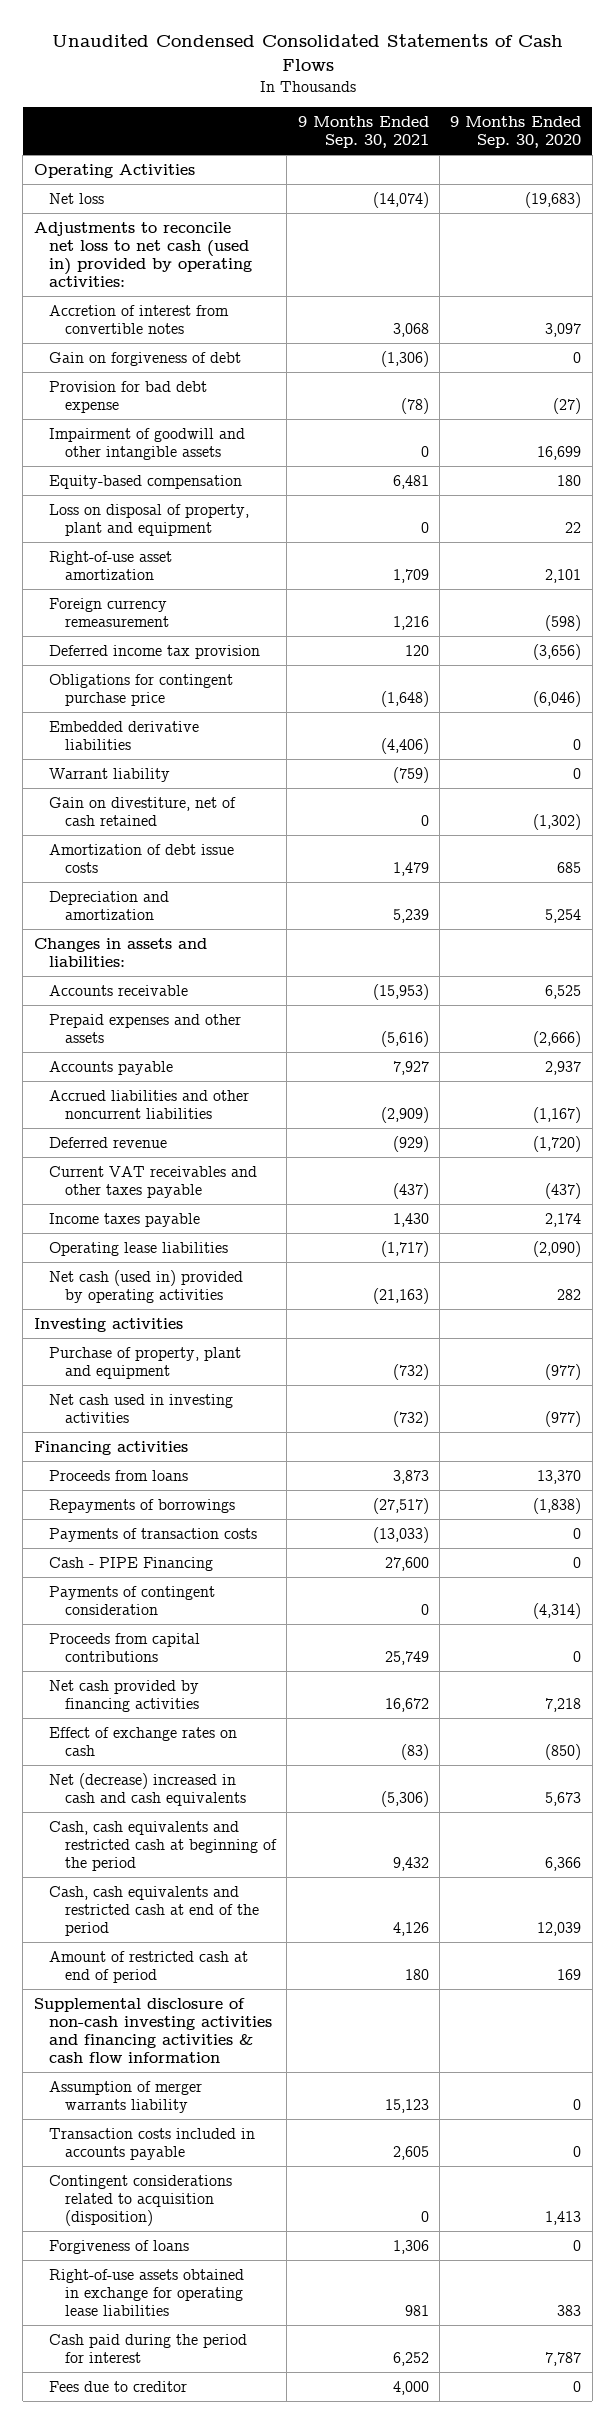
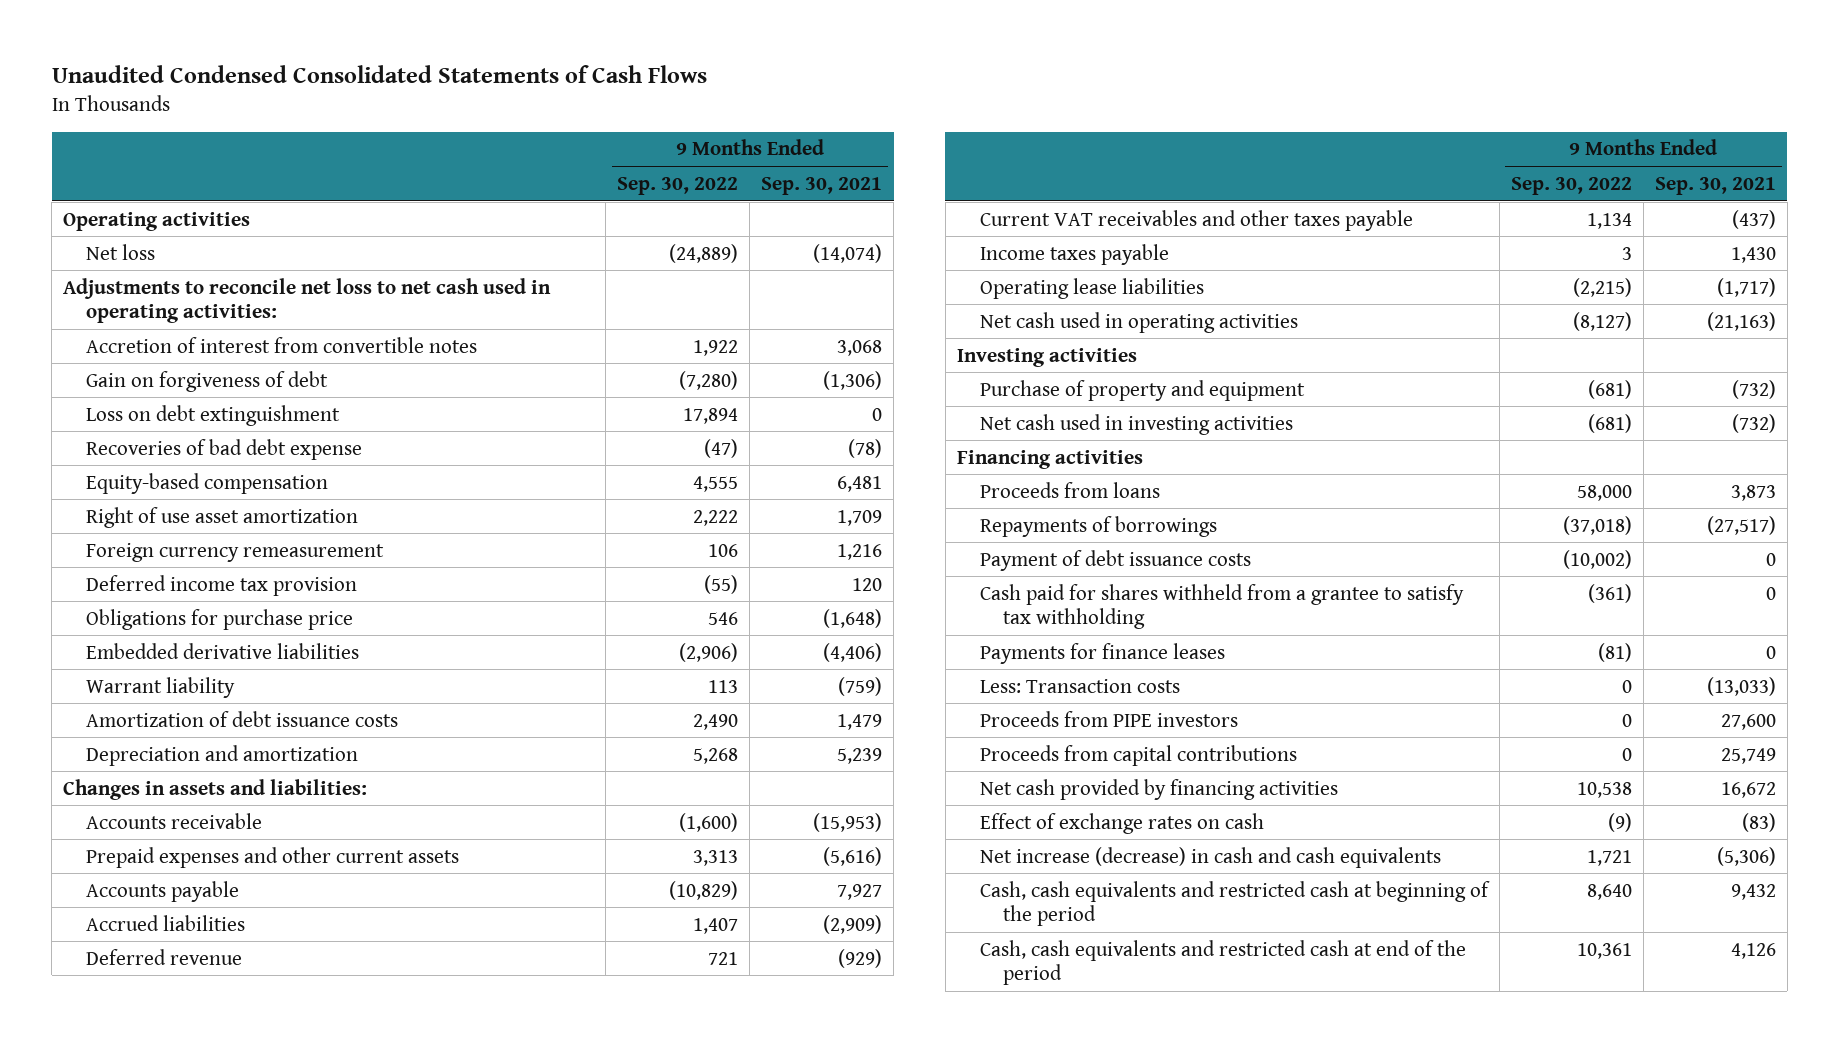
[450,116,582,149] 9 Months Ended Sep. 30, 2020 -> none
none -> [617,176,739,195] Sep. 30, 2022
[33,163,195,178] Operating Activities -> [63,211,251,231] Operating activities
[33,221,253,287] Adjustments to reconcile net loss to net cash (used in) provided by operating activities: -> [63,277,552,323] Adjustments to reconcile net loss to net cash used in operating activities:
[49,380,208,413] Provision for bad debt expense -> none
[49,427,246,460] Impairment of goodwill and other intangible assets -> none
none -> [86,404,341,426] Loss on debt extinguishment
none -> [86,438,363,460] Recoveries of bad debt expense
[49,503,250,536] Loss on disposal of property, plant and equipment -> none
[49,550,173,580] Right-of-use asset amortization -> [86,506,359,528] Right of use asset amortization
[49,673,234,706] Obligations for contingent purchase price -> [86,608,354,630] Obligations for purchase price
[49,796,237,826] Gain on divestiture, net of cash retained -> none
[49,843,235,873] Amortization of debt issue costs -> [86,710,399,727] Amortization of debt issuance costs
[49,1013,242,1043] Prepaid expenses and other assets -> [86,846,460,868] Prepaid expenses and other current assets
[49,1089,250,1119] Accrued liabilities and other noncurrent liabilities -> [86,914,246,931] Accrued liabilities
[49,1269,244,1303] Net cash (used in) provided by operating activities -> [979,311,1298,333] Net cash used in operating activities
[49,1346,242,1379] Purchase of property, plant and equipment -> [979,379,1305,401] Purchase of property and equipment
[49,1585,216,1615] Payments of contingent consideration -> none
none -> [979,549,1251,571] Payment of debt issuance costs
none -> [979,583,1464,629] Cash paid for shares withheld from a grantee to satisfy tax withholding
none -> [979,642,1225,664] Payments for finance leases
[49,1527,258,1542] Payments of transaction costs -> [979,678,1180,693] Less: Transaction costs
[49,1556,214,1571] Cash - PIPE Financing -> [979,710,1238,727] Proceeds from PIPE investors
[49,1772,246,1806] Net (decrease) increased in cash and cash equivalents -> [979,846,1441,868] Net increase (decrease) in cash and cash equivalents
[49,1950,249,1983] Amount of restricted cash at end of period -> none
[33,1997,273,2063] Supplemental disclosure of non-cash investing activities and financing activities & cash flow information -> none
[49,2080,203,2113] Assumption of merger warrants liability -> none
[49,2127,256,2160] Transaction costs included in accounts payable -> none
[49,2174,233,2226] Contingent considerations related to acquisition (disposition) -> none
[49,2239,190,2254] Forgiveness of loans -> none
[49,2268,245,2316] Right-of-use assets obtained in exchange for operating lease liabilities -> none
[49,2333,248,2363] Cash paid during the period for interest -> none
[49,2380,188,2392] Fees due to creditor -> none

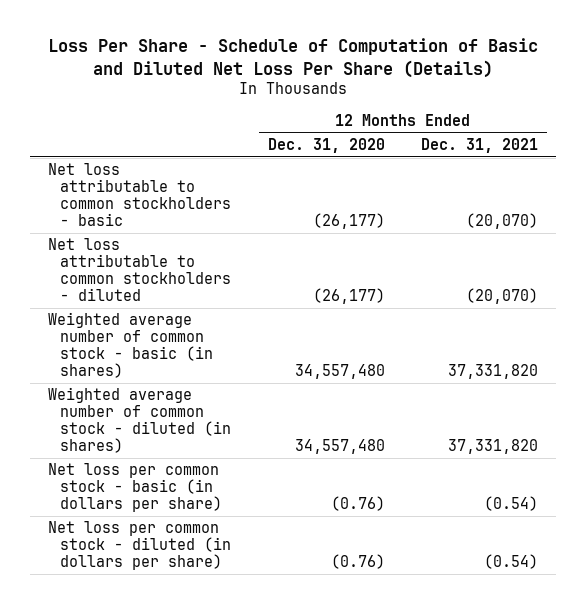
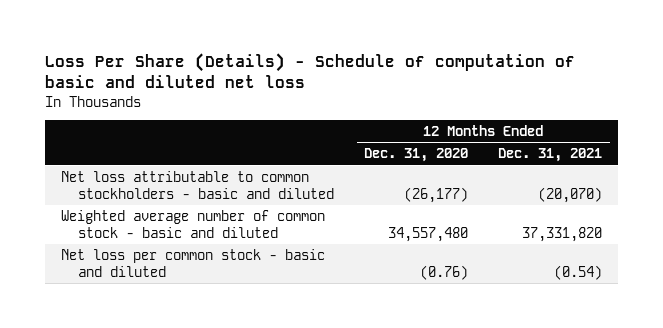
[48,38,539,78] Loss Per Share - Schedule of Computation of Basic and Diluted Net Loss Per Share (Details) -> [45,52,576,89] Loss Per Share (Details) - Schedule of computation of basic and diluted net loss
[48,238,232,302] Net loss attributable to common stockholders - diluted -> none
[48,387,232,454] Weighted average number of common stock - diluted (in shares) -> none
[48,521,232,571] Net loss per common stock - diluted (in dollars per share) -> none
[48,163,232,227] Net loss attributable to common stockholders - basic -> [60,170,334,200] Net loss attributable to common stockholders - basic and diluted
[48,312,214,379] Weighted average number of common stock - basic (in shares) -> [60,209,325,239] Weighted average number of common stock - basic and diluted
[48,463,223,513] Net loss per common stock - basic (in dollars per share) -> [60,248,325,278] Net loss per common stock - basic and diluted

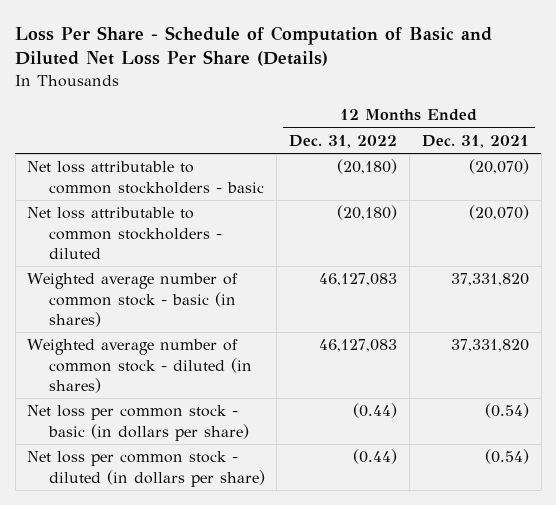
[45,52,576,89] Loss Per Share (Details) - Schedule of computation of basic and diluted net loss -> [15,25,493,67] Loss Per Share - Schedule of Computation of Basic and Diluted Net Loss Per Share (Details)
[364,148,469,163] Dec. 31, 2020 -> none
none -> [289,134,398,148] Dec. 31, 2022
[60,170,334,200] Net loss attributable to common stockholders - basic and diluted -> [27,161,264,194] Net loss attributable to common stockholders - basic
none -> [27,207,222,259] Net loss attributable to common stockholders - diluted
[60,209,325,239] Weighted average number of common stock - basic and diluted -> [27,273,239,327] Weighted average number of common stock - basic (in shares)
none -> [27,339,252,393] Weighted average number of common stock - diluted (in shares)
[60,248,325,278] Net loss per common stock - basic and diluted -> [27,405,249,441] Net loss per common stock - basic (in dollars per share)
none -> [27,451,265,487] Net loss per common stock - diluted (in dollars per share)

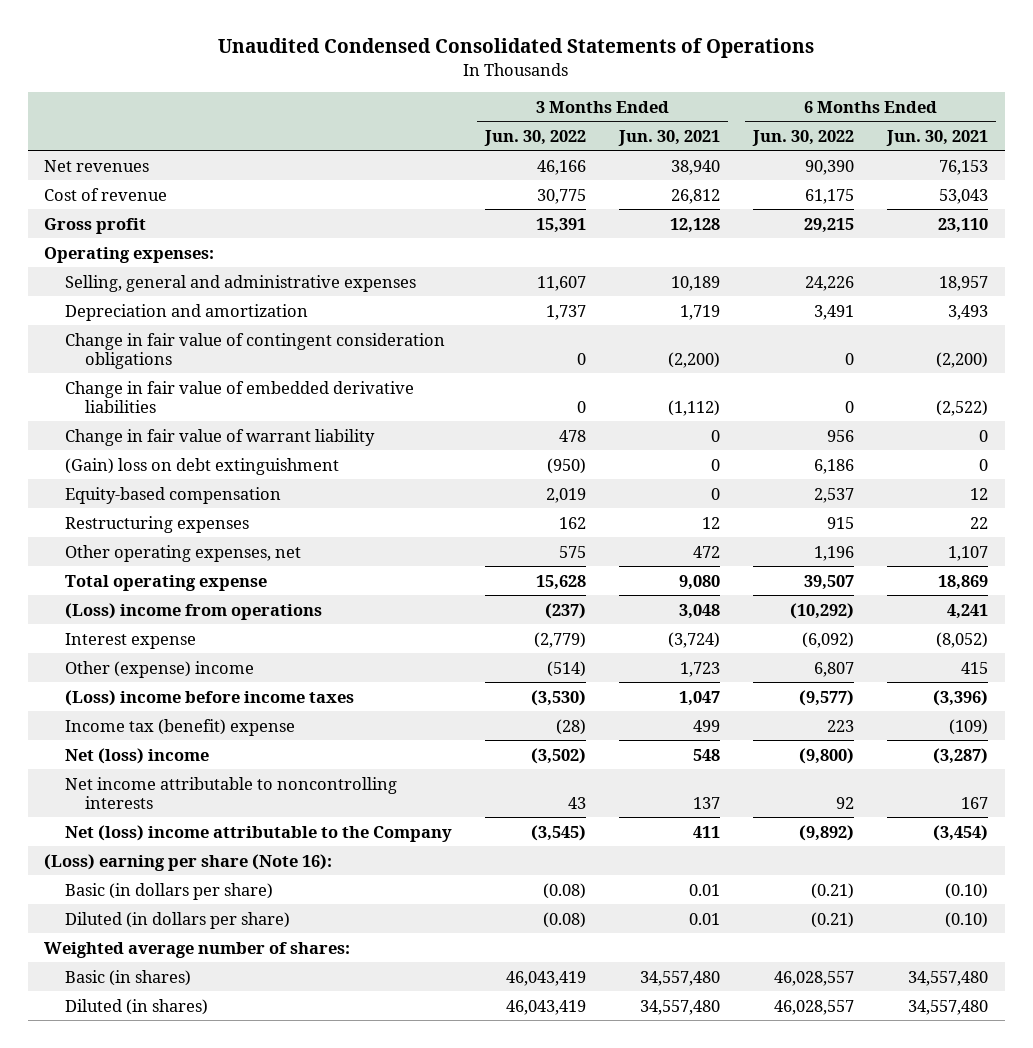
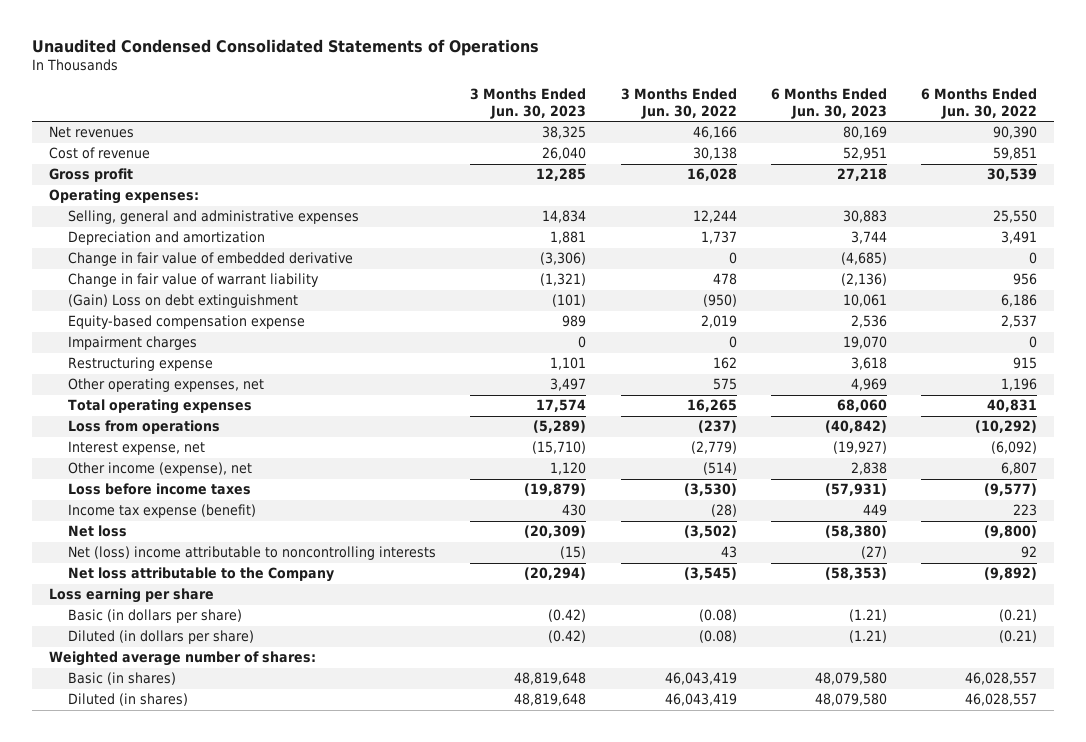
[618,129,721,146] Jun. 30, 2021 -> none
[886,129,989,146] Jun. 30, 2021 -> none
none -> [470,87,587,119] 3 Months Ended Jun. 30, 2023
none -> [770,87,887,119] 6 Months Ended Jun. 30, 2023
[537,188,587,204] 30,775 -> [692,147,737,161] 30,138
[805,188,855,204] 61,175 -> [993,147,1038,161] 59,851
[536,217,587,233] 15,391 -> [686,168,737,182] 16,028
[804,217,855,233] 29,215 -> [987,168,1038,182] 30,539
[537,275,587,291] 11,607 -> [692,210,737,224] 12,244
[805,275,855,291] 24,226 -> [993,210,1038,224] 25,550
[64,332,445,369] Change in fair value of contingent consideration obligations -> none
[64,380,414,413] Change in fair value of embedded derivative liabilities -> [67,252,353,267] Change in fair value of embedded derivative
[64,457,339,475] (Gain) loss on debt extinguishment -> [67,294,298,309] (Gain) Loss on debt extinguishment
[64,486,281,504] Equity-based compensation -> [67,315,305,330] Equity-based compensation expense
none -> [67,336,197,351] Impairment charges
[64,515,249,533] Restructuring expenses -> [67,357,213,372] Restructuring expense
[64,574,267,591] Total operating expense -> [67,399,252,415] Total operating expenses
[536,574,587,590] 15,628 -> [686,399,737,413] 16,265
[804,574,855,590] 39,507 -> [987,399,1038,413] 40,831
[64,602,322,620] (Loss) income from operations -> [67,420,220,435] Loss from operations
[64,632,196,649] Interest expense -> [67,441,205,456] Interest expense, net
[64,660,254,678] Other (expense) income -> [67,462,252,477] Other income (expense), net
[64,689,354,706] (Loss) income before income taxes -> [67,483,251,496] Loss before income taxes
[64,718,295,736] Income tax (benefit) expense -> [67,504,256,519] Income tax expense (benefit)
[64,747,209,764] Net (loss) income -> [67,525,127,538] Net loss
[64,776,397,809] Net income attributable to noncontrolling interests -> [67,546,436,561] Net (loss) income attributable to noncontrolling interests
[64,824,452,842] Net (loss) income attributable to the Company -> [67,567,334,583] Net loss attributable to the Company
[44,853,333,871] (Loss) earning per share (Note 16): -> [48,588,214,604] Loss earning per share

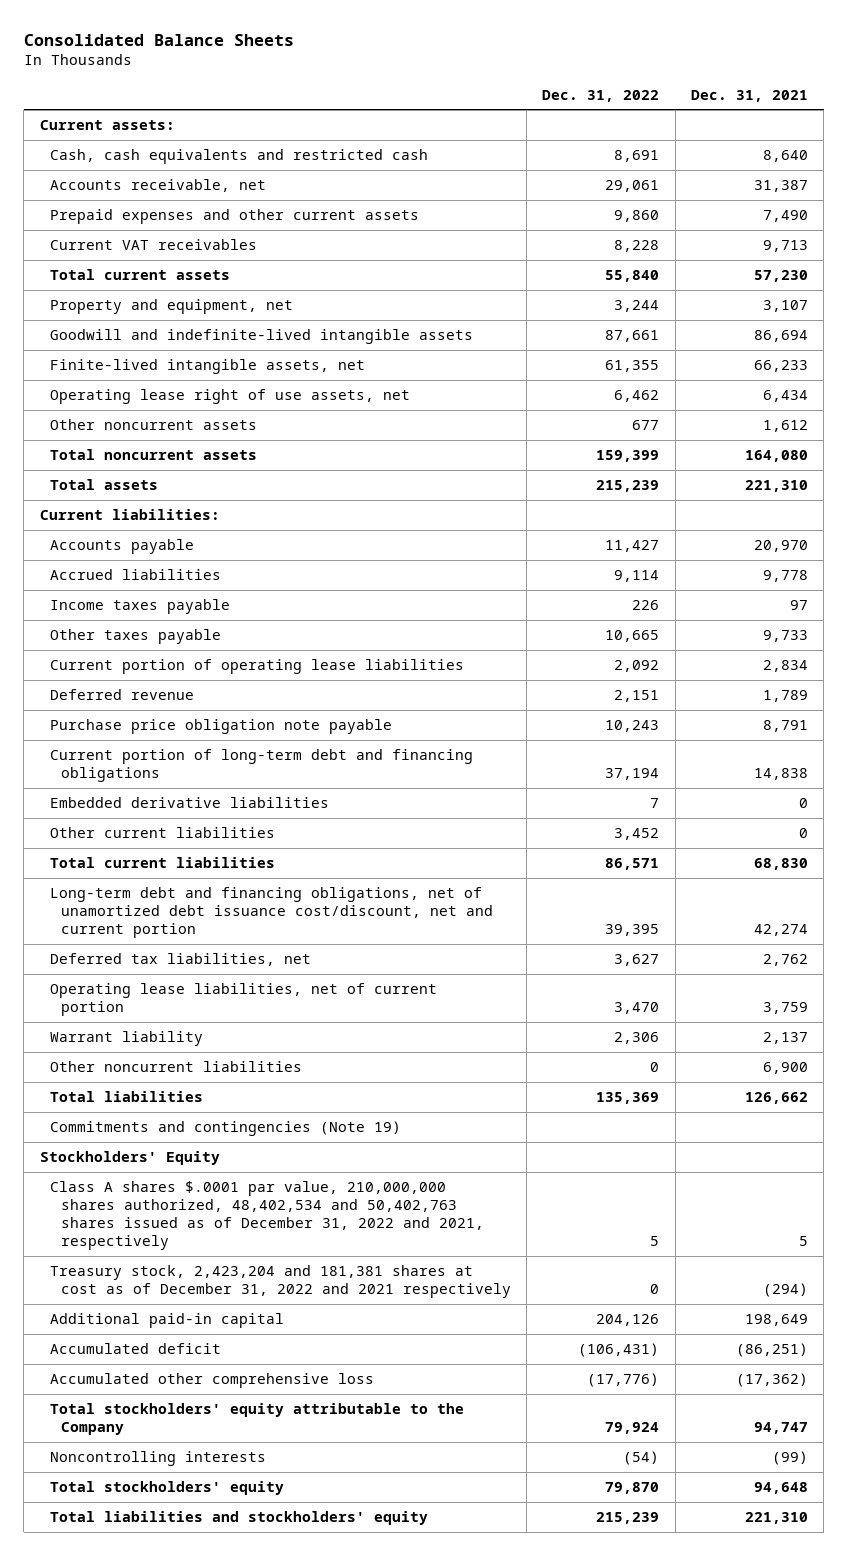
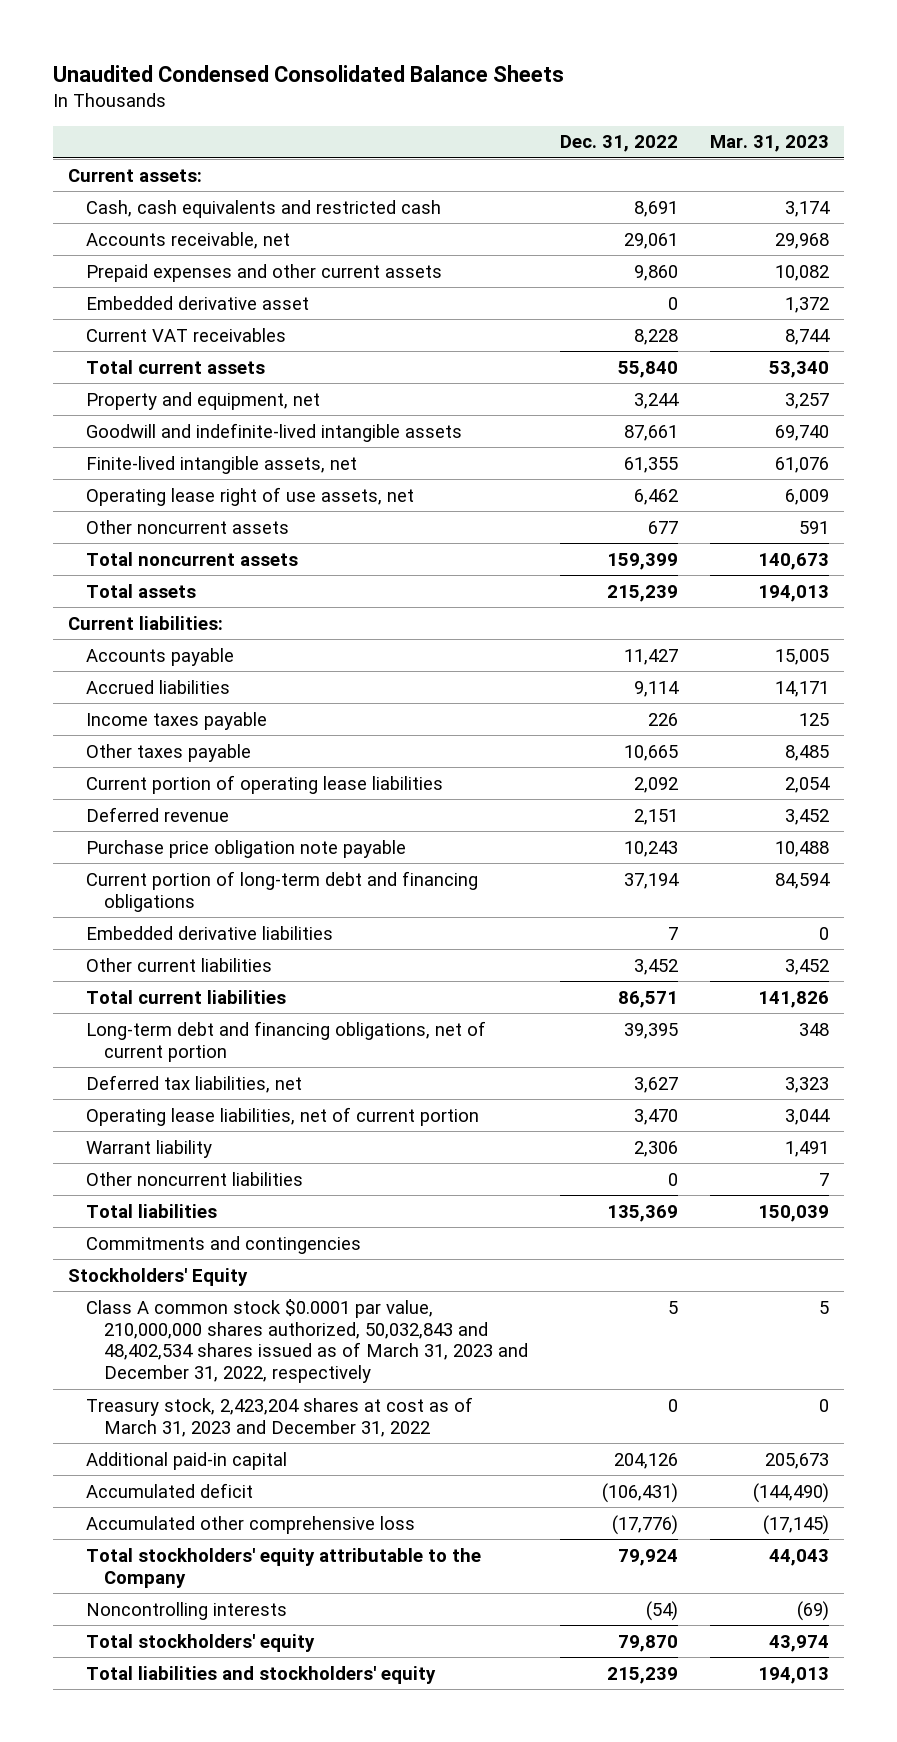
[23,34,294,47] Consolidated Balance Sheets -> [52,64,564,82] Unaudited Condensed Consolidated Balance Sheets
[690,89,808,102] Dec. 31, 2021 -> none
none -> [709,135,829,153] Mar. 31, 2023
none -> [86,295,310,310] Embedded derivative asset
[50,886,493,939] Long-term debt and financing obligations, net of unamortized debt issuance cost/discount, net and current portion -> [86,1020,487,1062] Long-term debt and financing obligations, net of current portion
[50,1120,402,1136] Commitments and contingencies (Note 19) -> [86,1235,362,1254] Commitments and contingencies
[50,1180,484,1251] Class A shares $.0001 par value, 210,000,000 shares authorized, 48,402,534 and 50,402,763 shares issued as of December 31, 2022 and 2021, respectively -> [86,1298,529,1384] Class A common stock $0.0001 par value, 210,000,000 shares authorized, 50,032,843 and 48,402,534 shares issued as of March 31, 2023 and December 31, 2022, respectively
[50,1264,511,1299] Treasury stock, 2,423,204 and 181,381 shares at cost as of December 31, 2022 and 2021 respectively -> [86,1396,474,1437] Treasury stock, 2,423,204 shares at cost as of March 31, 2023 and December 31, 2022

